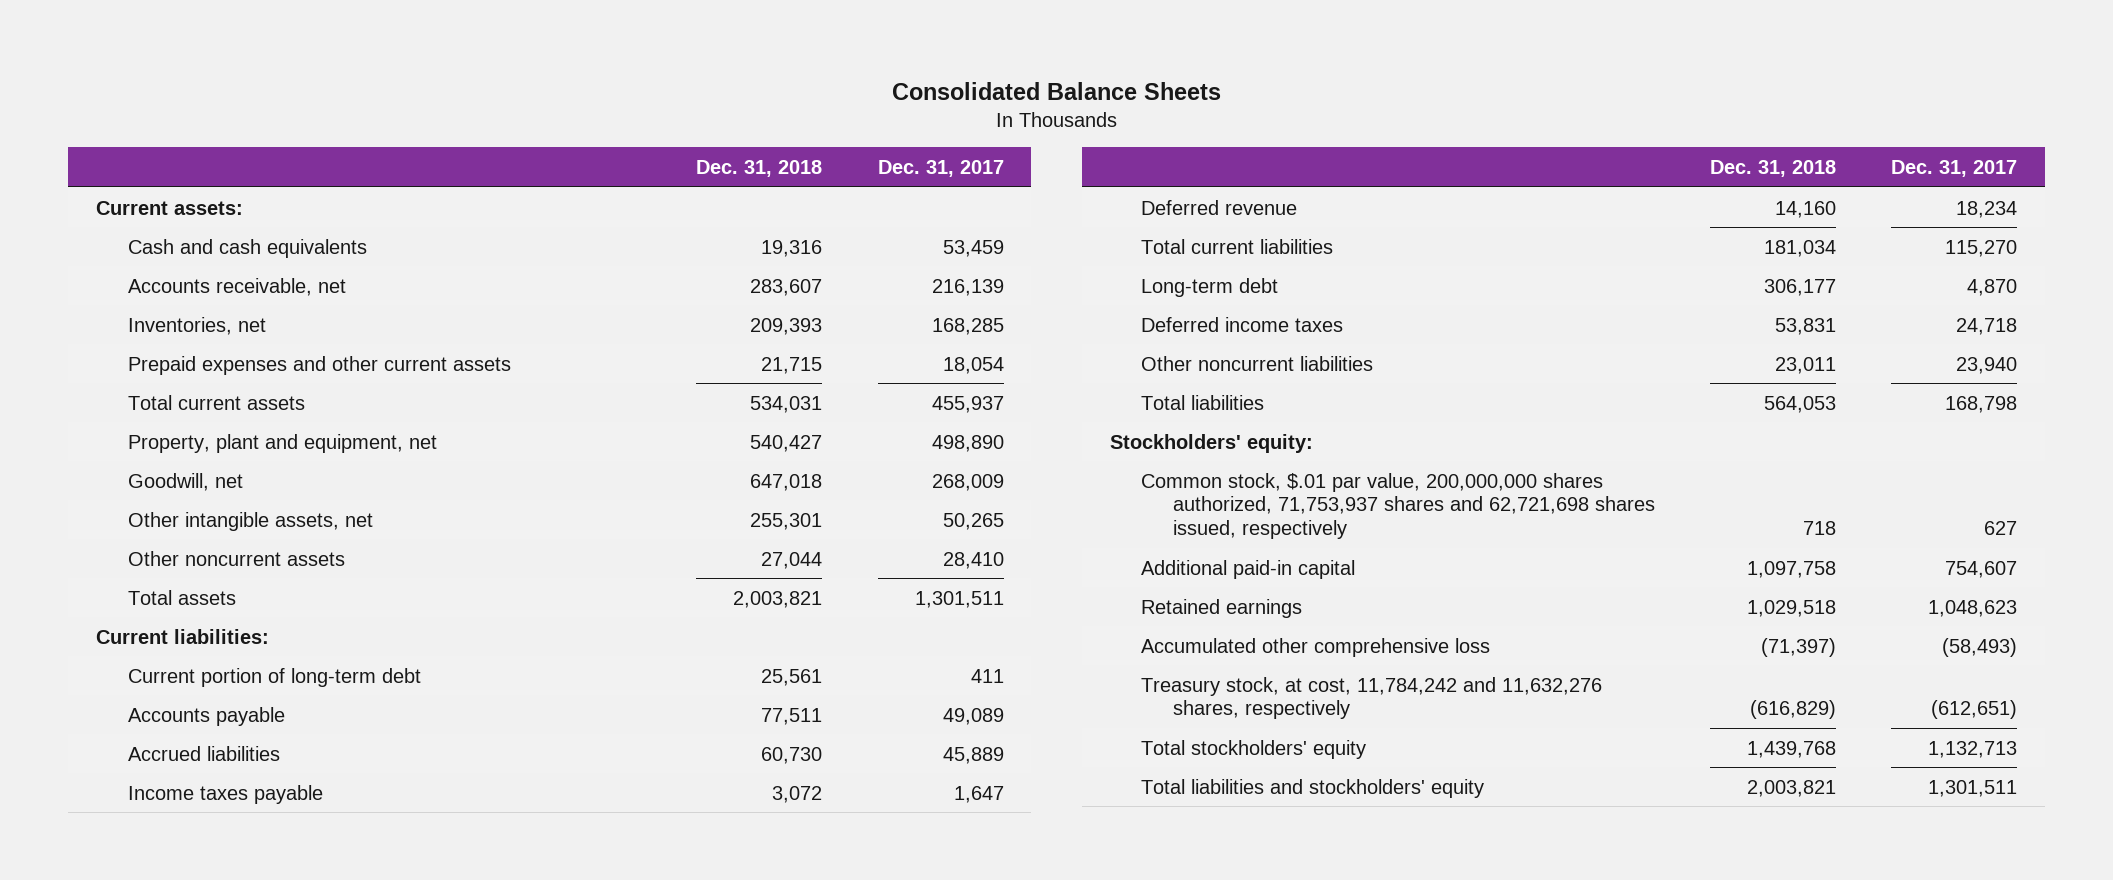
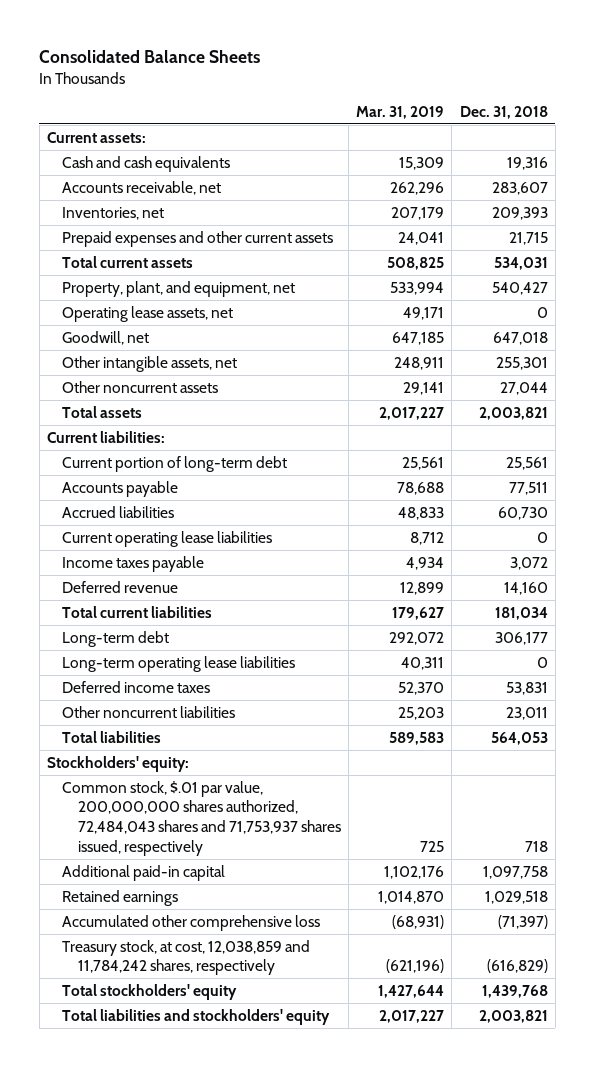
[877,159,1004,177] Dec. 31, 2017 -> none
none -> [356,105,445,119] Mar. 31, 2019
[127,433,437,453] Property, plant and equipment, net -> [62,280,296,297] Property, plant, and equipment, net
none -> [62,305,234,322] Operating lease assets, net
none -> [62,530,273,547] Current operating lease liabilities
none -> [62,655,296,672] Long-term operating lease liabilities
[1141,472,1655,539] Common stock, $.01 par value, 200,000,000 shares authorized, 71,753,937 shares and 62,721,698 shares issued, respectively -> [62,780,341,857] Common stock, $.01 par value, 200,000,000 shares authorized, 72,484,043 shares and 71,753,937 shares issued, respectively
[1141,676,1603,720] Treasury stock, at cost, 11,784,242 and 11,632,276 shares, respectively -> [62,939,311,976] Treasury stock, at cost, 12,038,859 and 11,784,242 shares, respectively

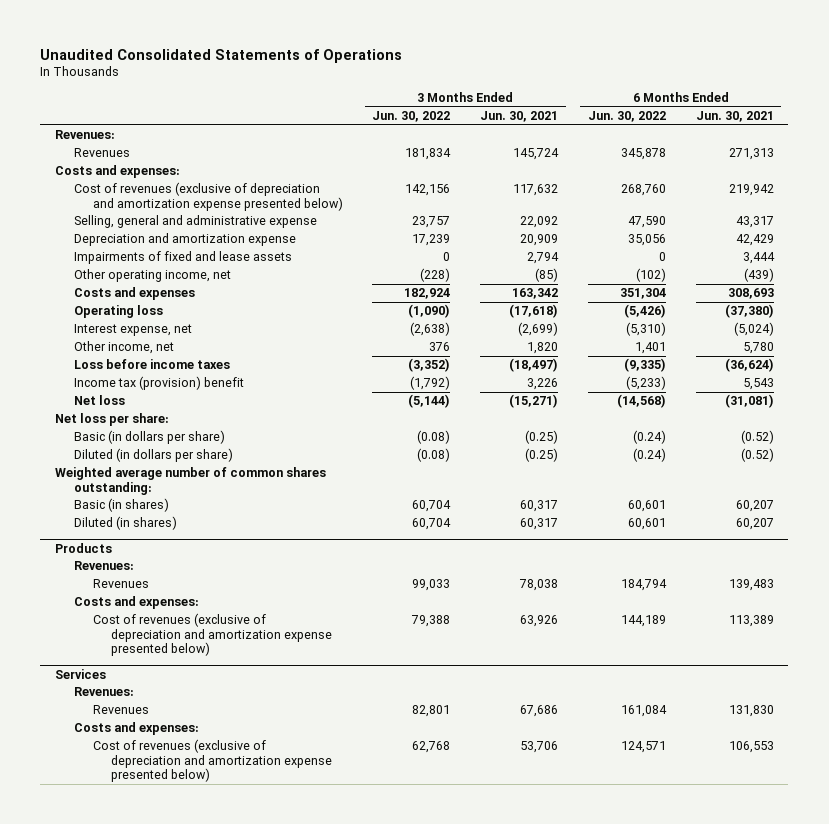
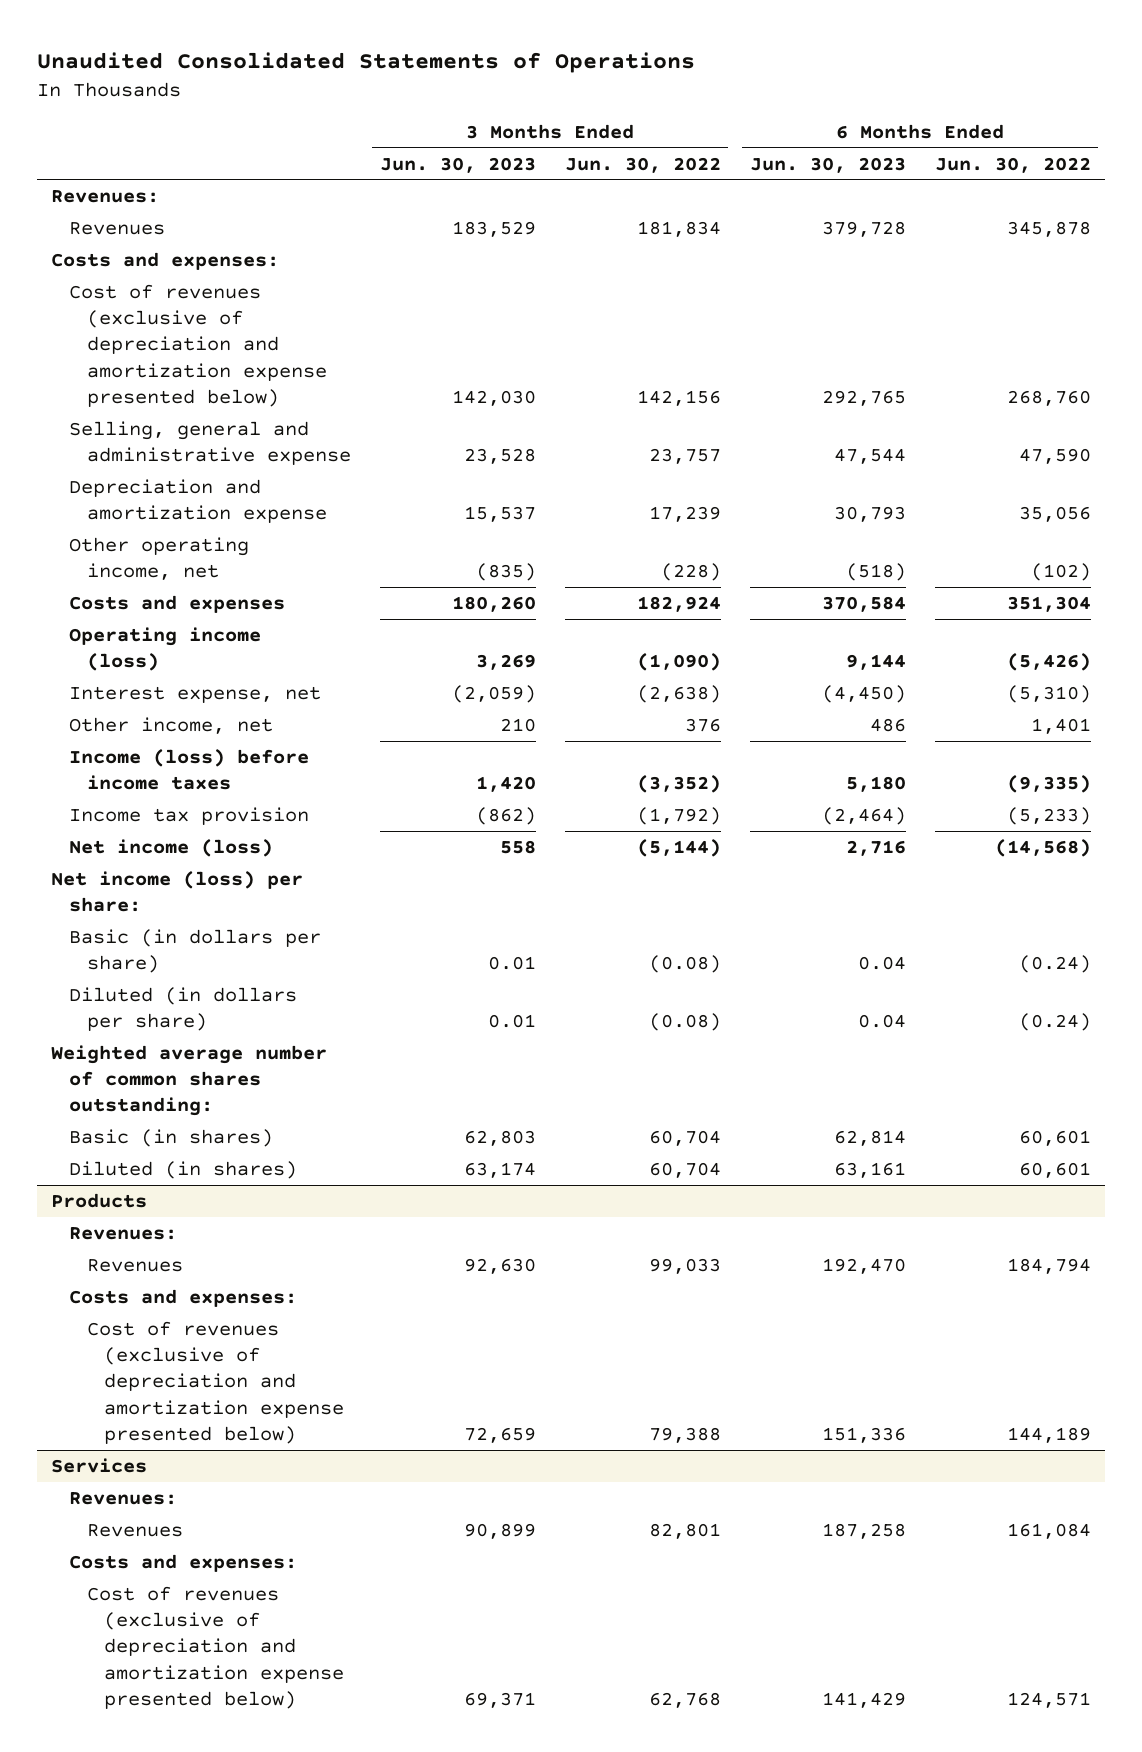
[480,111,559,123] Jun. 30, 2021 -> none
[695,111,774,123] Jun. 30, 2021 -> none
none -> [379,156,536,173] Jun. 30, 2023
none -> [749,156,906,173] Jun. 30, 2023
[74,251,293,265] Impairments of fixed and lease assets -> none
[74,305,164,319] Operating loss -> [68,626,261,672] Operating income (loss)
[74,359,231,370] Loss before income taxes -> [68,748,309,791] Income (loss) before income taxes
[74,376,245,391] Income tax (provision) benefit -> [68,806,309,825] Income tax provision
[74,395,126,406] Net loss -> [68,838,273,857] Net income (loss)
[55,413,170,427] Net loss per share: -> [51,870,304,913] Net income (loss) per share:

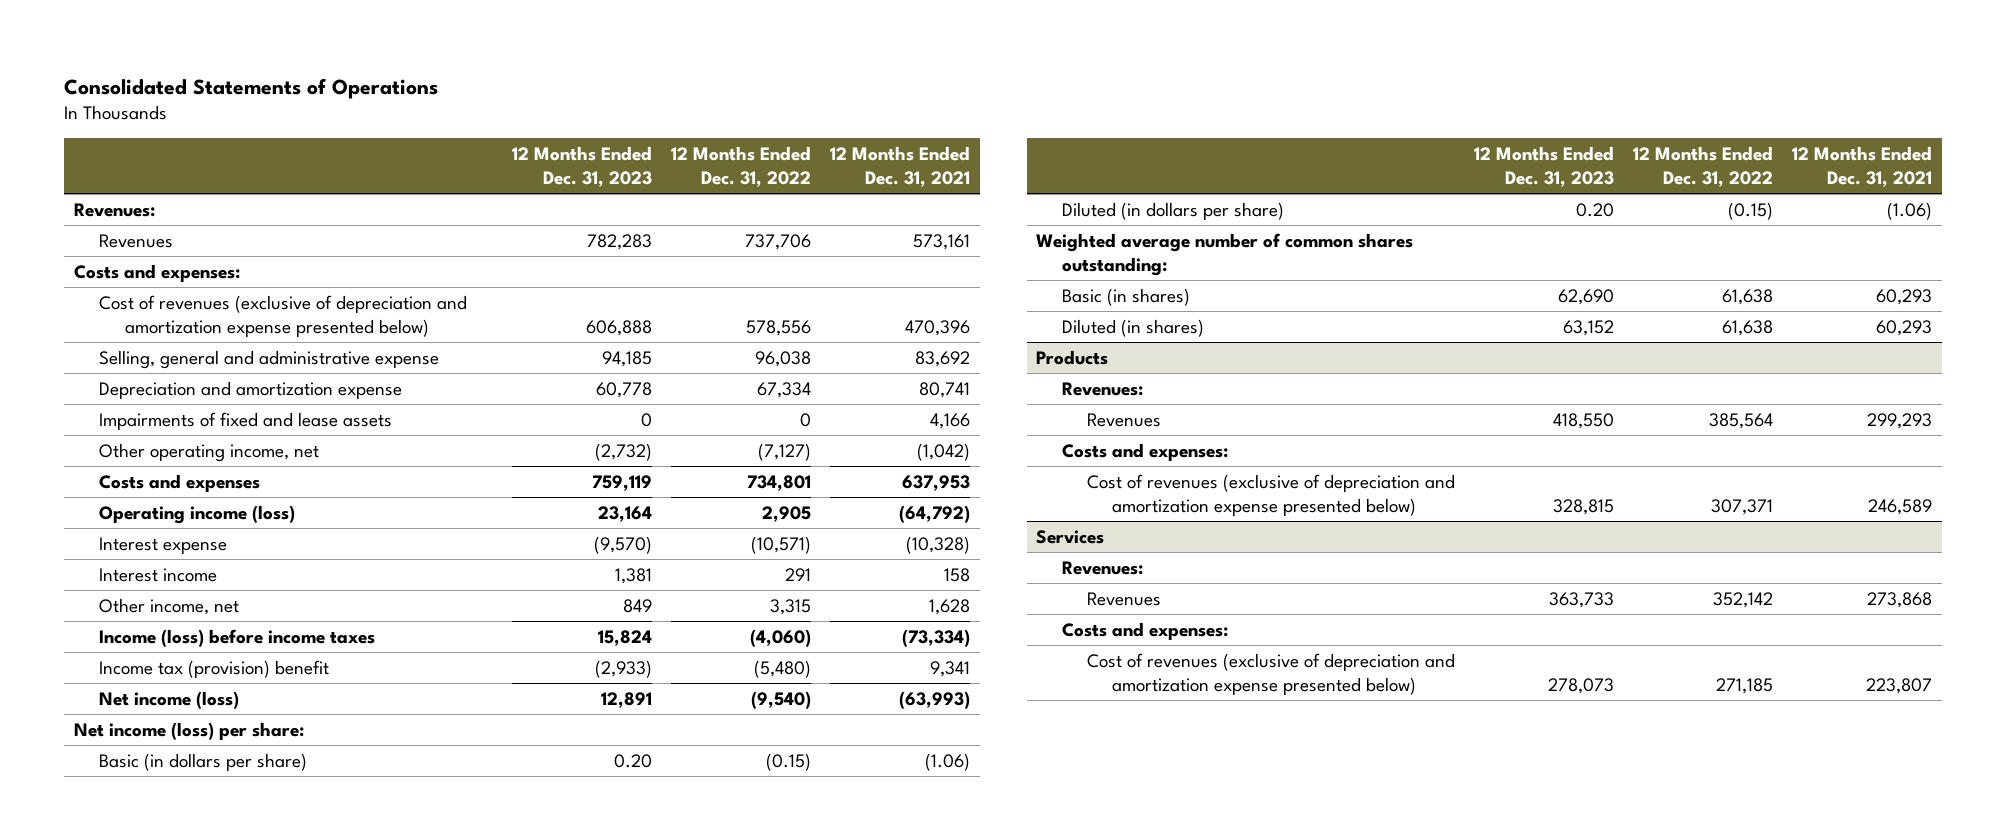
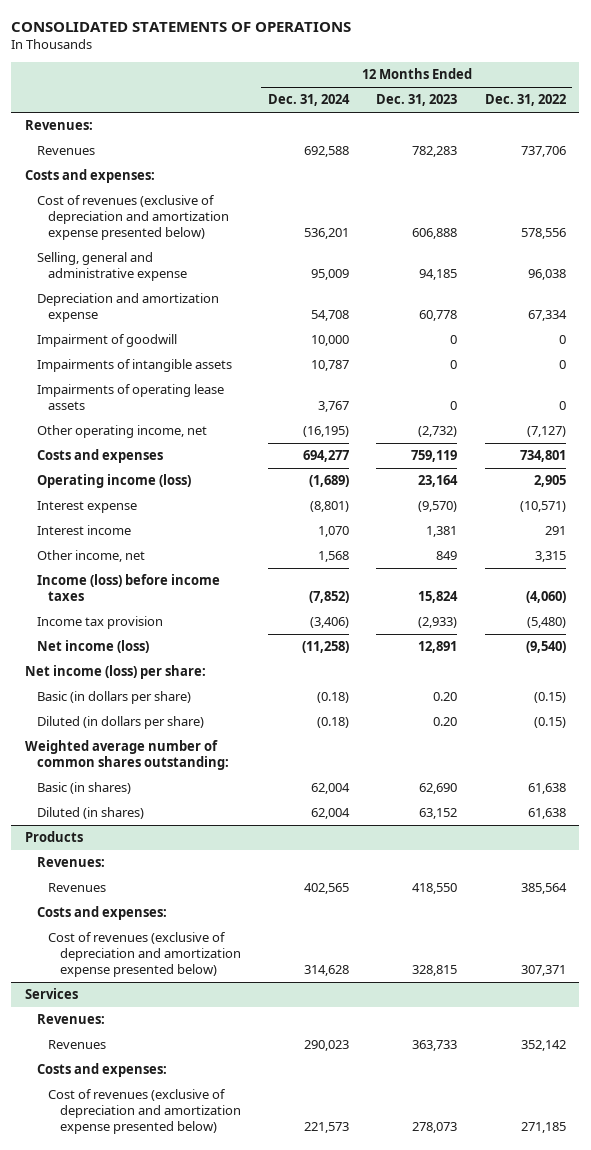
[64,77,439,99] Consolidated Statements of Operations -> [11,21,352,32] CONSOLIDATED STATEMENTS OF OPERATIONS
[829,145,970,187] 12 Months Ended Dec. 31, 2021 -> none
none -> [267,94,350,107] Dec. 31, 2024
none -> [36,334,177,348] Impairment of goodwill
none -> [36,359,232,373] Impairments of intangible assets
[99,411,393,430] Impairments of fixed and lease assets -> [36,384,224,411] Impairments of operating lease assets
[99,659,330,678] Income tax (provision) benefit -> [36,616,163,630] Income tax provision

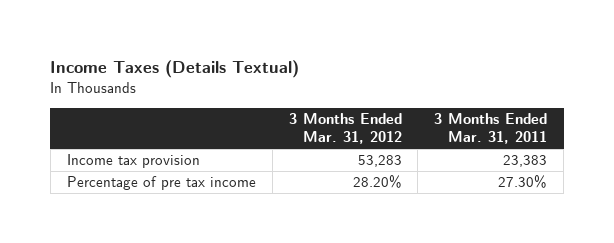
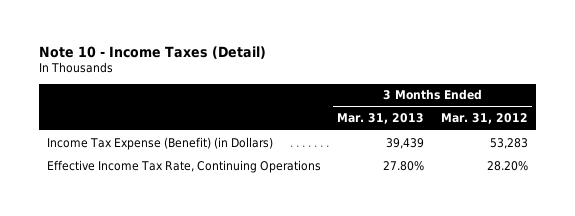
[50,60,300,79] Income Taxes (Details Textual) -> [38,45,266,59] Note 10 - Income Taxes (Detail)
[434,112,548,145] 3 Months Ended Mar. 31, 2011 -> none
none -> [337,113,425,125] Mar. 31, 2013
[66,154,200,169] Income tax provision -> [46,136,273,150] Income Tax Expense (Benefit) (in Dollars)
[66,176,256,191] Percentage of pre tax income -> [46,159,321,173] Effective Income Tax Rate, Continuing Operations

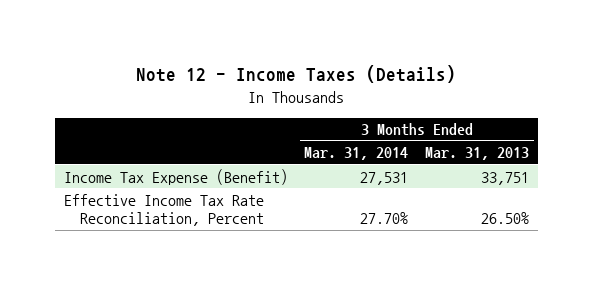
[38,45,266,59] Note 10 - Income Taxes (Detail) -> [136,64,457,83] Note 12 - Income Taxes (Details)
[440,113,528,125] Mar. 31, 2012 -> none
none -> [304,147,409,161] Mar. 31, 2014
[46,136,273,150] Income Tax Expense (Benefit) (in Dollars) -> [63,168,288,185] Income Tax Expense (Benefit)
[386,137,425,149] 39,439 -> [481,171,530,185] 33,751
[46,159,321,173] Effective Income Tax Rate, Continuing Operations -> [63,193,265,227] Effective Income Tax Rate Reconciliation, Percent
[383,160,425,171] 27.80% -> [481,212,530,225] 26.50%

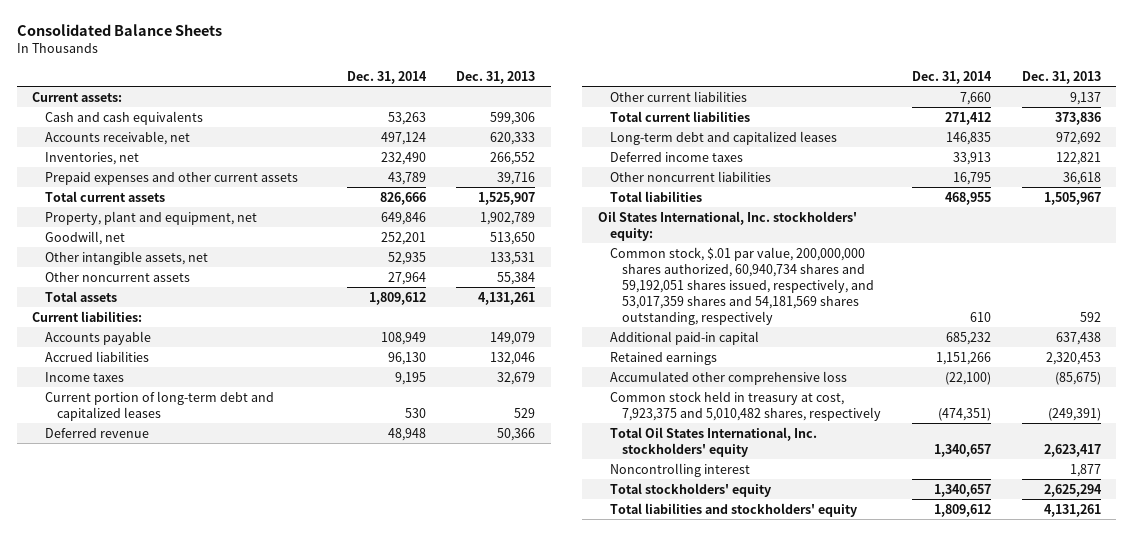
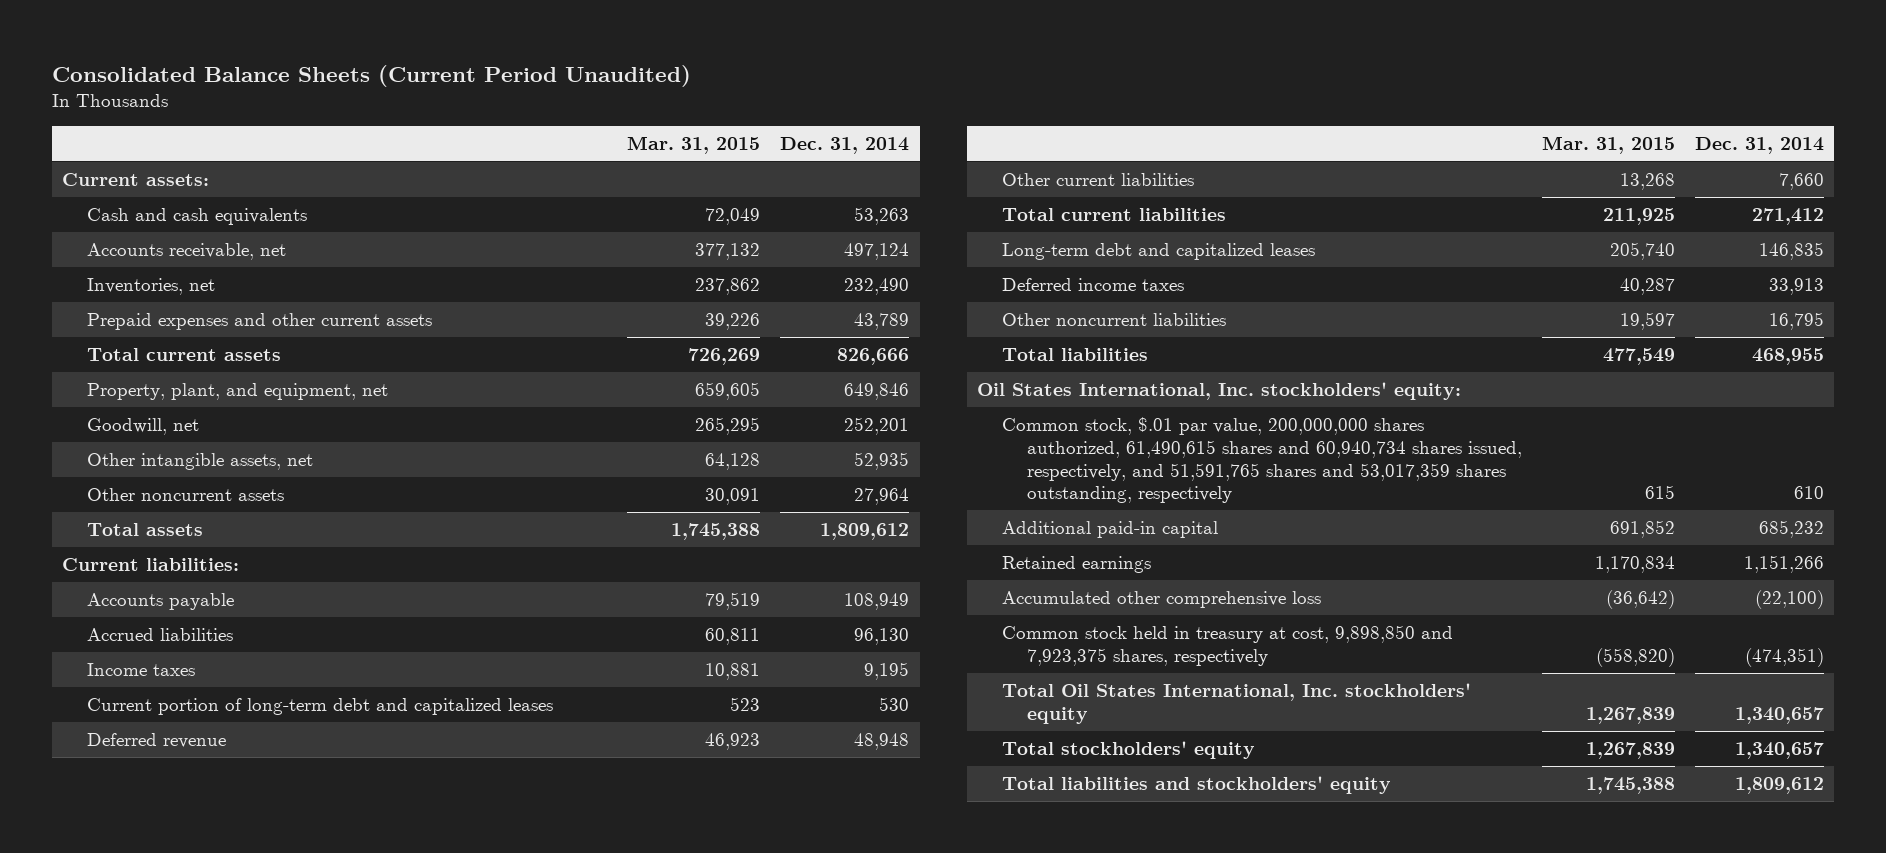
[16,24,222,37] Consolidated Balance Sheets -> [52,64,692,87] Consolidated Balance Sheets (Current Period Unaudited)
[456,70,536,84] Dec. 31, 2013 -> none
none -> [627,136,761,155] Mar. 31, 2015
[44,210,257,225] Property, plant and equipment, net -> [86,382,388,400] Property, plant, and equipment, net
[609,246,875,325] Common stock, $.01 par value, 200,000,000 shares authorized, 60,940,734 shares and 59,192,051 shares issued, respectively, and 53,017,359 shares and 54,181,569 shares outstanding, respectively -> [1001,416,1522,504] Common stock, $.01 par value, 200,000,000 shares authorized, 61,490,615 shares and 60,940,734 shares issued, respectively, and 51,591,765 shares and 53,017,359 shares outstanding, respectively
[609,390,882,421] Common stock held in treasury at cost, 7,923,375 and 5,010,482 shares, respectively -> [1001,624,1453,666] Common stock held in treasury at cost, 9,898,850 and 7,923,375 shares, respectively
[609,462,750,477] Noncontrolling interest -> none

